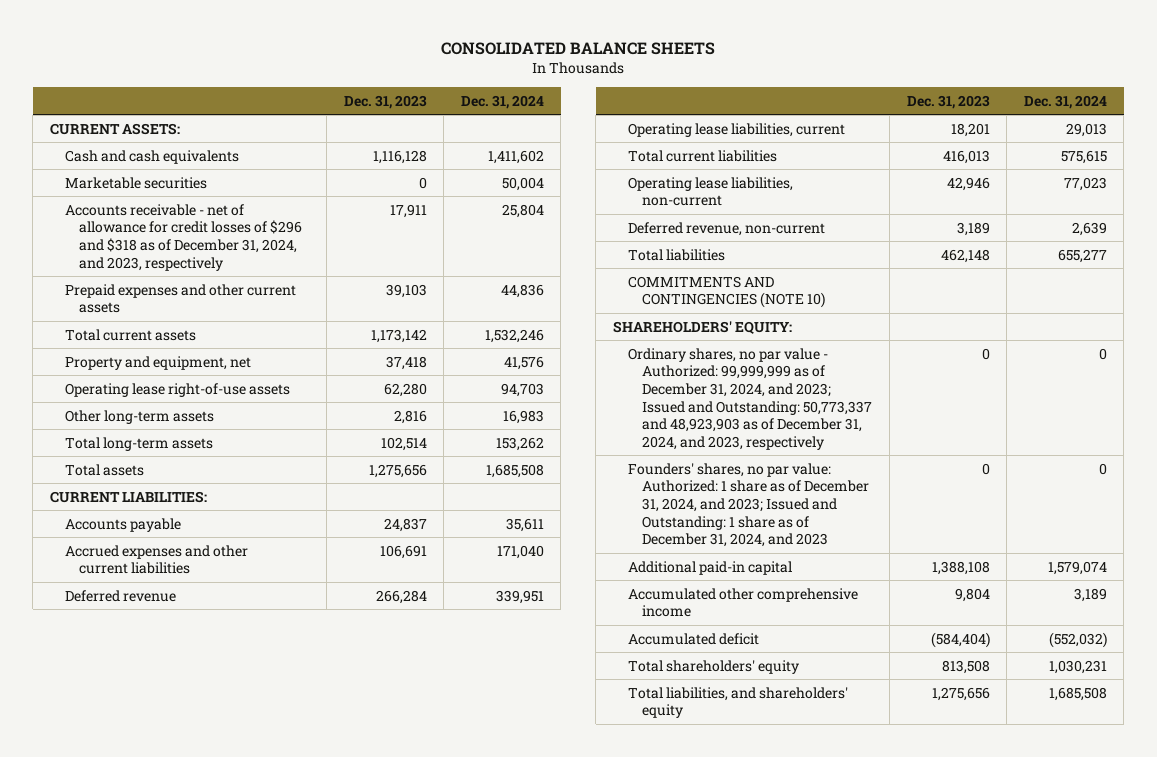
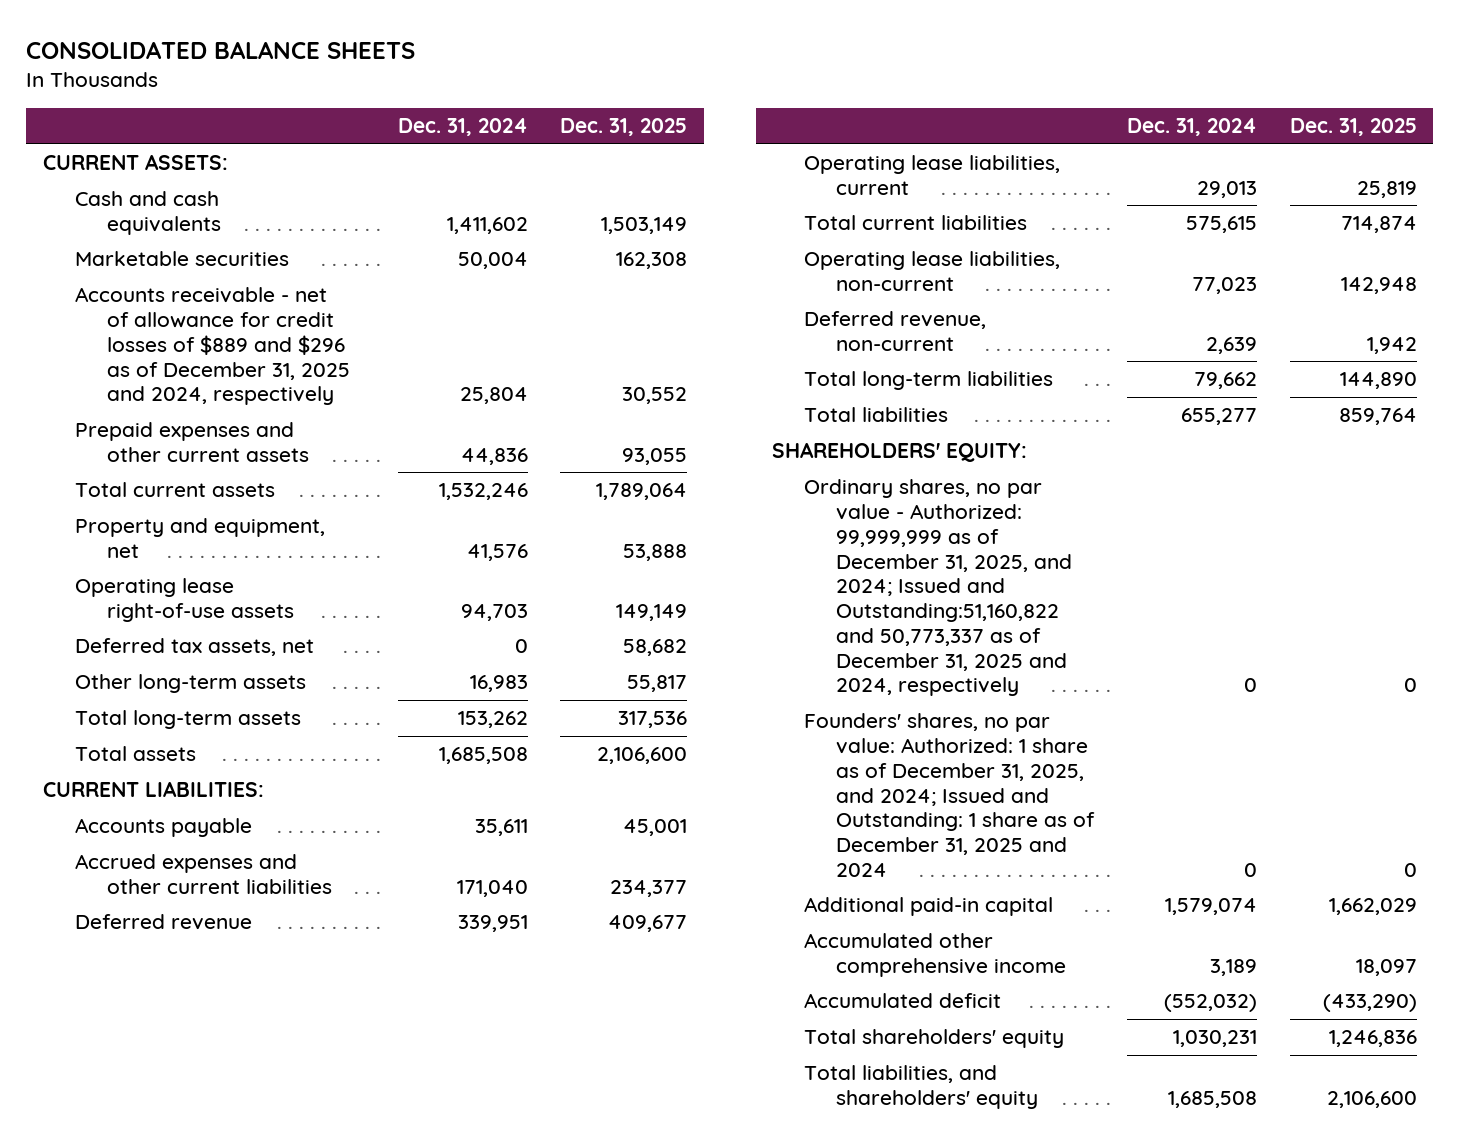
[343,94,427,109] Dec. 31, 2023 -> none
none -> [560,118,688,137] Dec. 31, 2025
[64,203,303,271] Accounts receivable - net of allowance for credit losses of $296 and $318 as of December 31, 2024, and 2023, respectively -> [74,287,350,406] Accounts receivable - net of allowance for credit losses of $889 and $296 as of December 31, 2025 and 2024, respectively
none -> [74,638,314,657] Deferred tax assets, net
none -> [804,371,1054,391] Total long-term liabilities
[627,275,826,309] COMMITMENTS AND CONTINGENCIES (NOTE 10) -> none
[627,347,873,450] Ordinary shares, no par value - Authorized: 99,999,999 as of December 31, 2024, and 2023; Issued and Outstanding: 50,773,337 and 48,923,903 as of December 31, 2024, and 2023, respectively -> [804,479,1073,697] Ordinary shares, no par value - Authorized: 99,999,999 as of December 31, 2025, and 2024; Issued and Outstanding:51,160,822 and 50,773,337 as of December 31, 2025 and 2024, respectively
[627,462,870,548] Founders' shares, no par value: Authorized: 1 share as of December 31, 2024, and 2023; Issued and Outstanding: 1 share as of December 31, 2024, and 2023 -> [804,713,1096,877] Founders' shares, no par value: Authorized: 1 share as of December 31, 2025, and 2024; Issued and Outstanding: 1 share as of December 31, 2025 and 2024

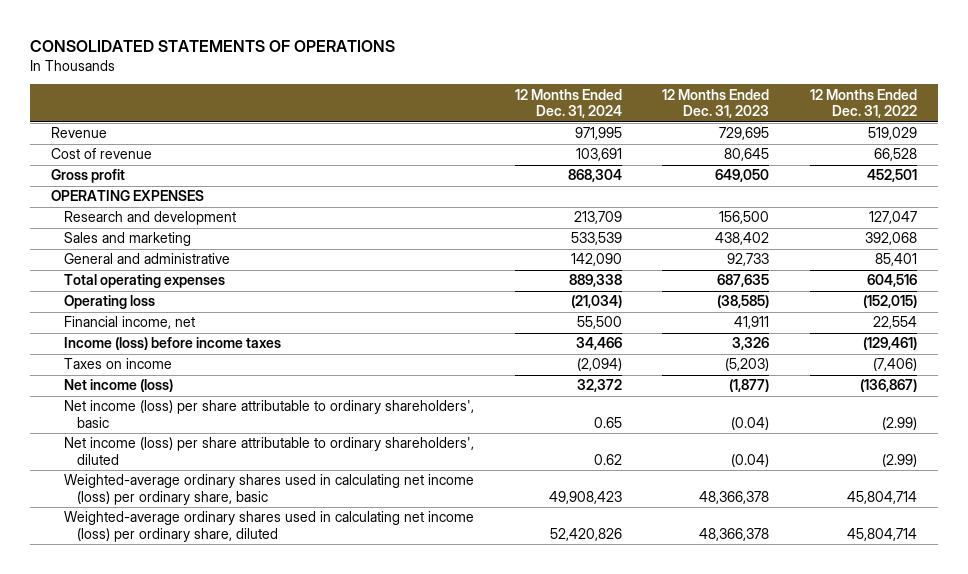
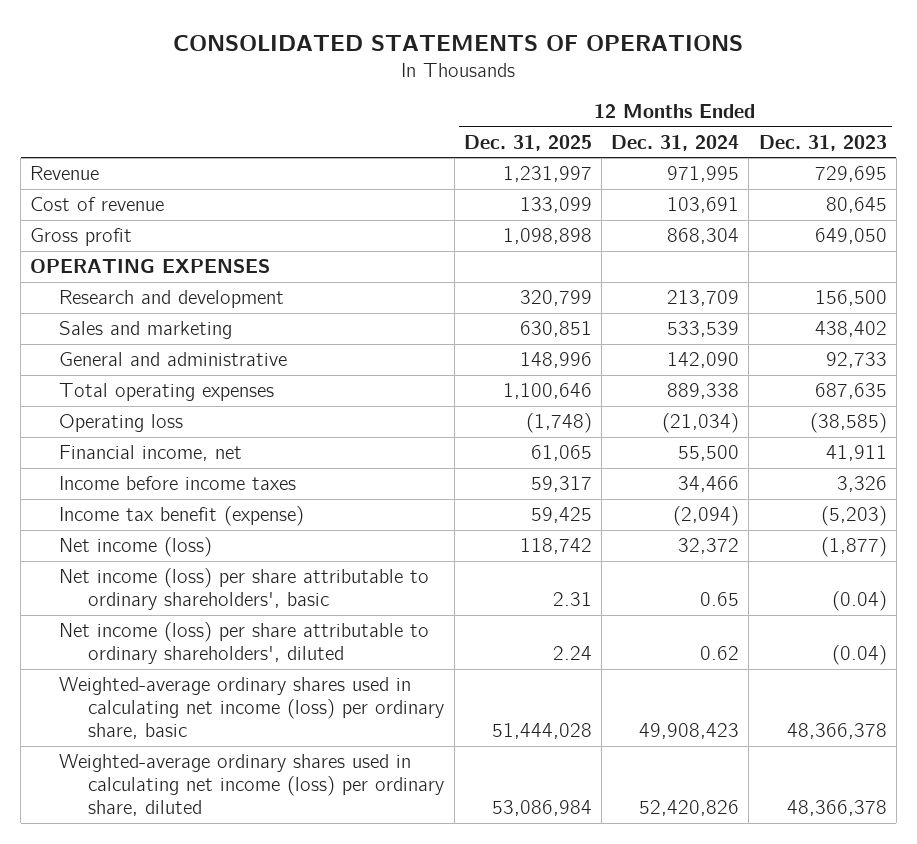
[810,88,918,119] 12 Months Ended Dec. 31, 2022 -> none
none -> [463,134,592,151] Dec. 31, 2025
[63,337,281,351] Income (loss) before income taxes -> [59,475,297,490] Income before income taxes
[63,358,172,370] Taxes on income -> [59,505,305,526] Income tax benefit (expense)

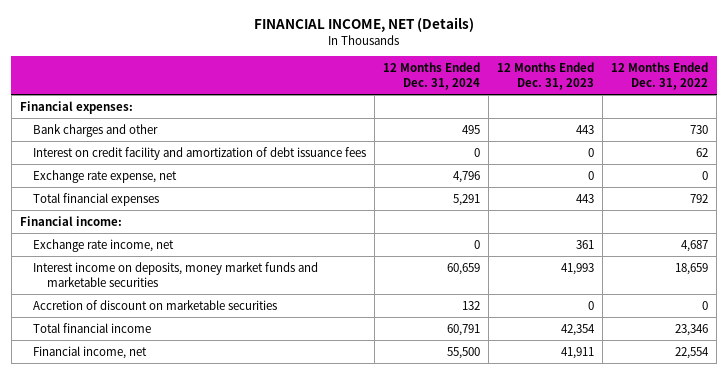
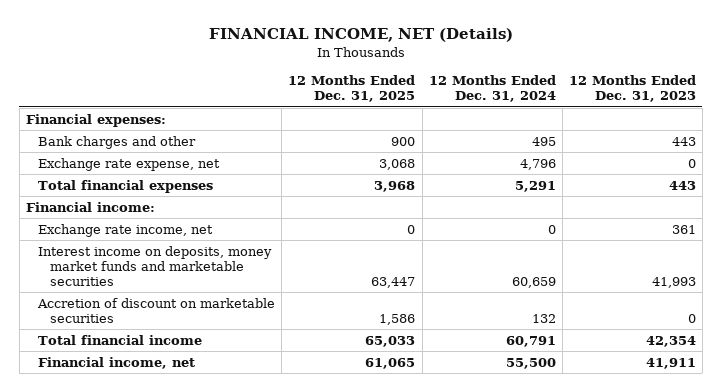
[611,61,709,90] 12 Months Ended Dec. 31, 2022 -> none
none -> [288,75,416,103] 12 Months Ended Dec. 31, 2025
[33,146,367,160] Interest on credit facility and amortization of debt issuance fees -> none

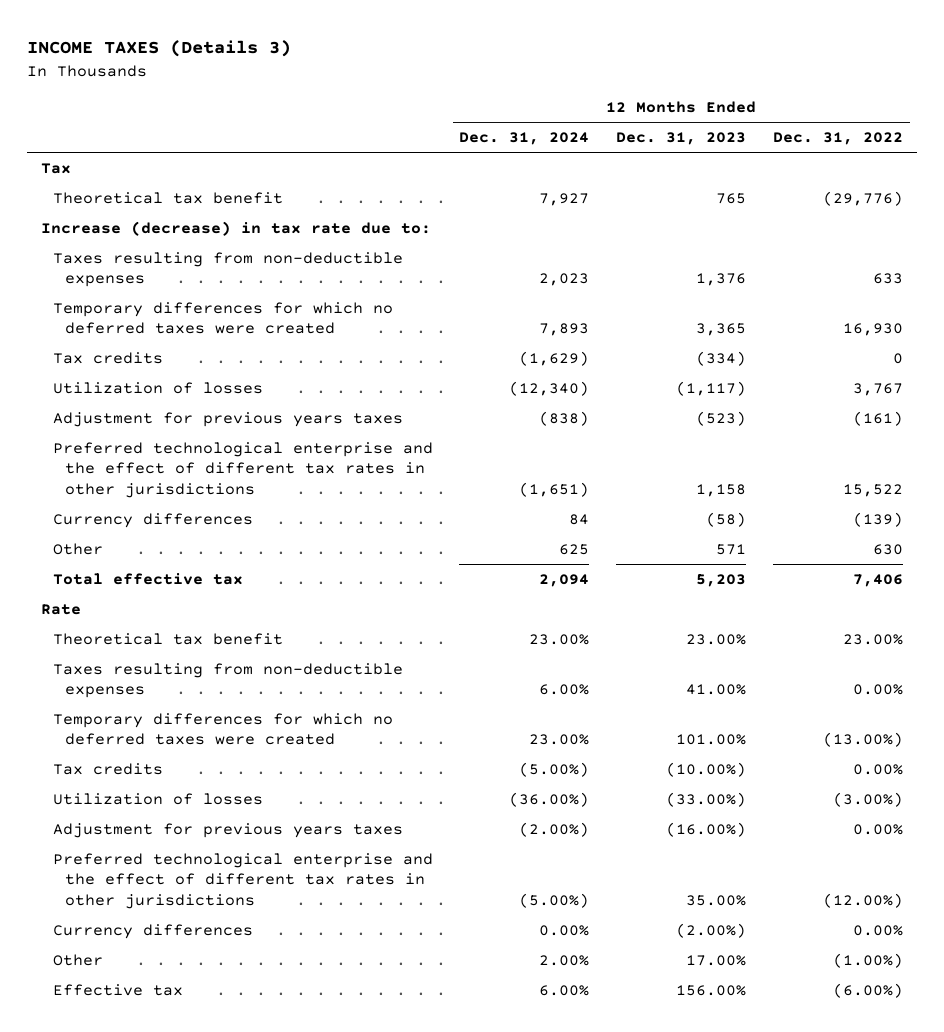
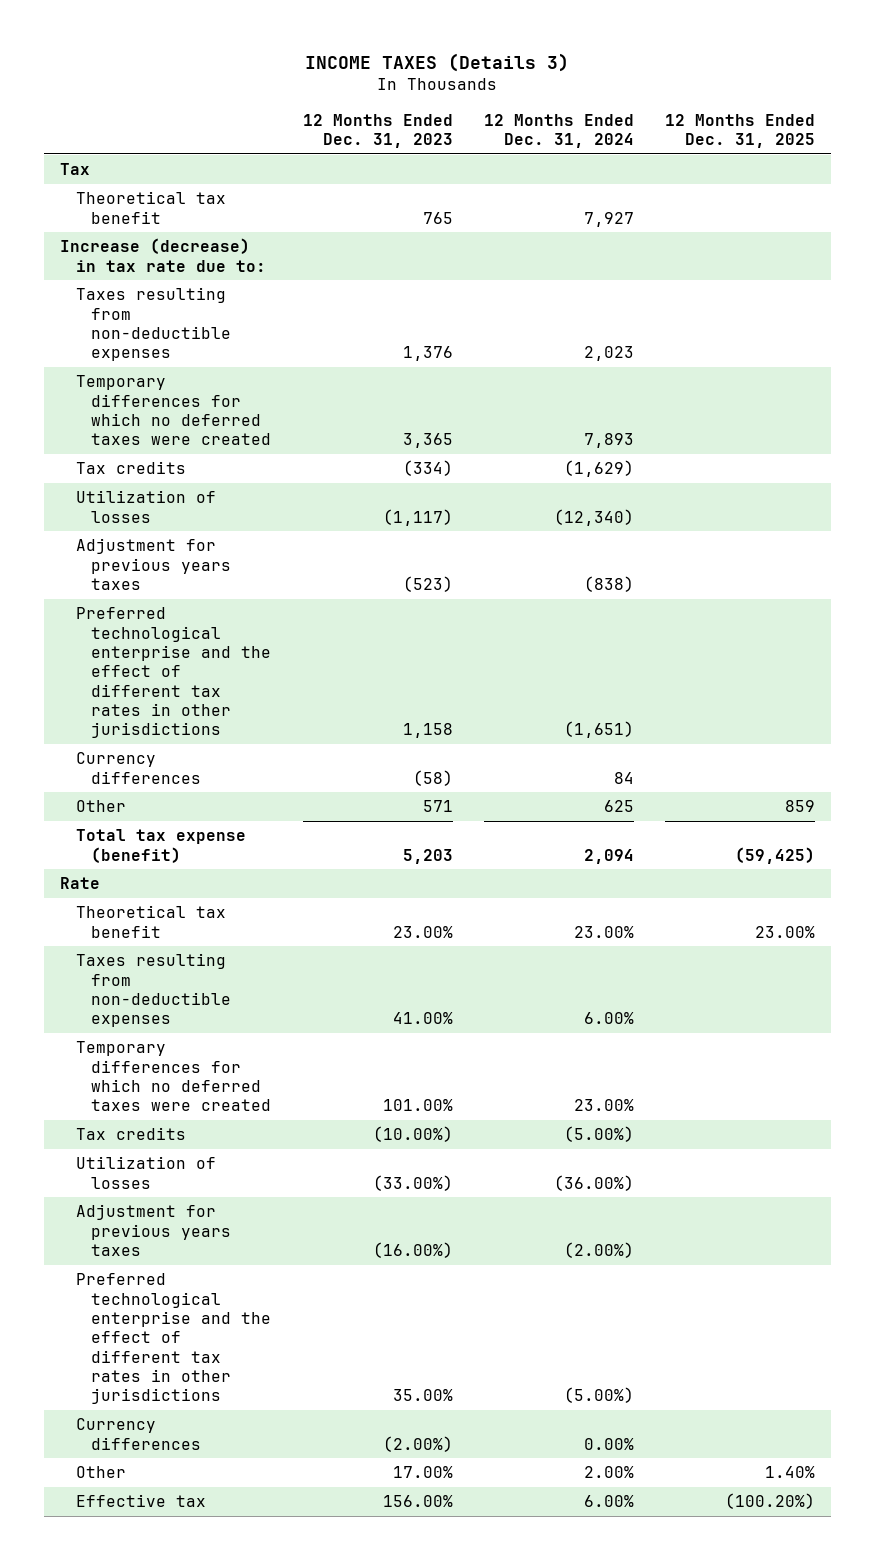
[773,132,904,146] Dec. 31, 2022 -> none
none -> [664,113,815,149] 12 Months Ended Dec. 31, 2025
[52,572,243,585] Total effective tax -> [75,829,246,863] Total tax expense (benefit)

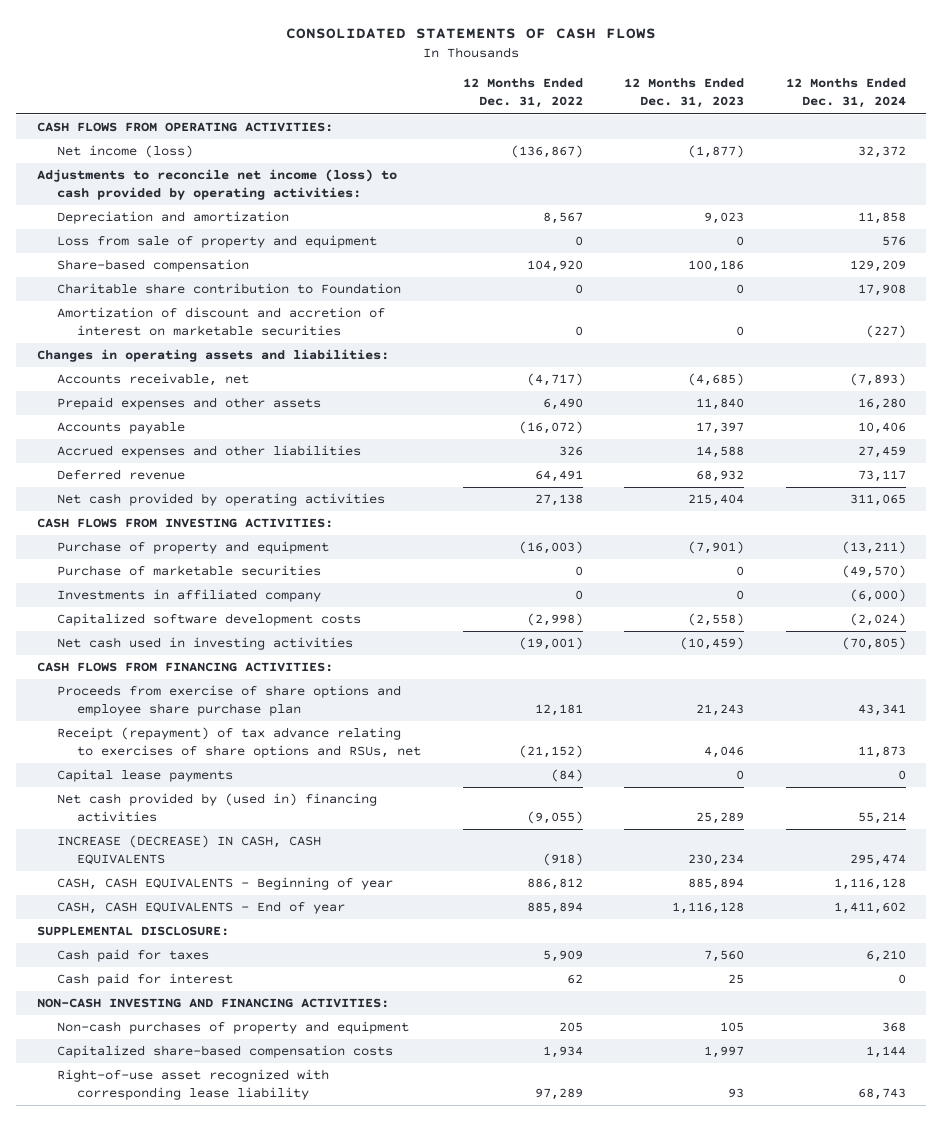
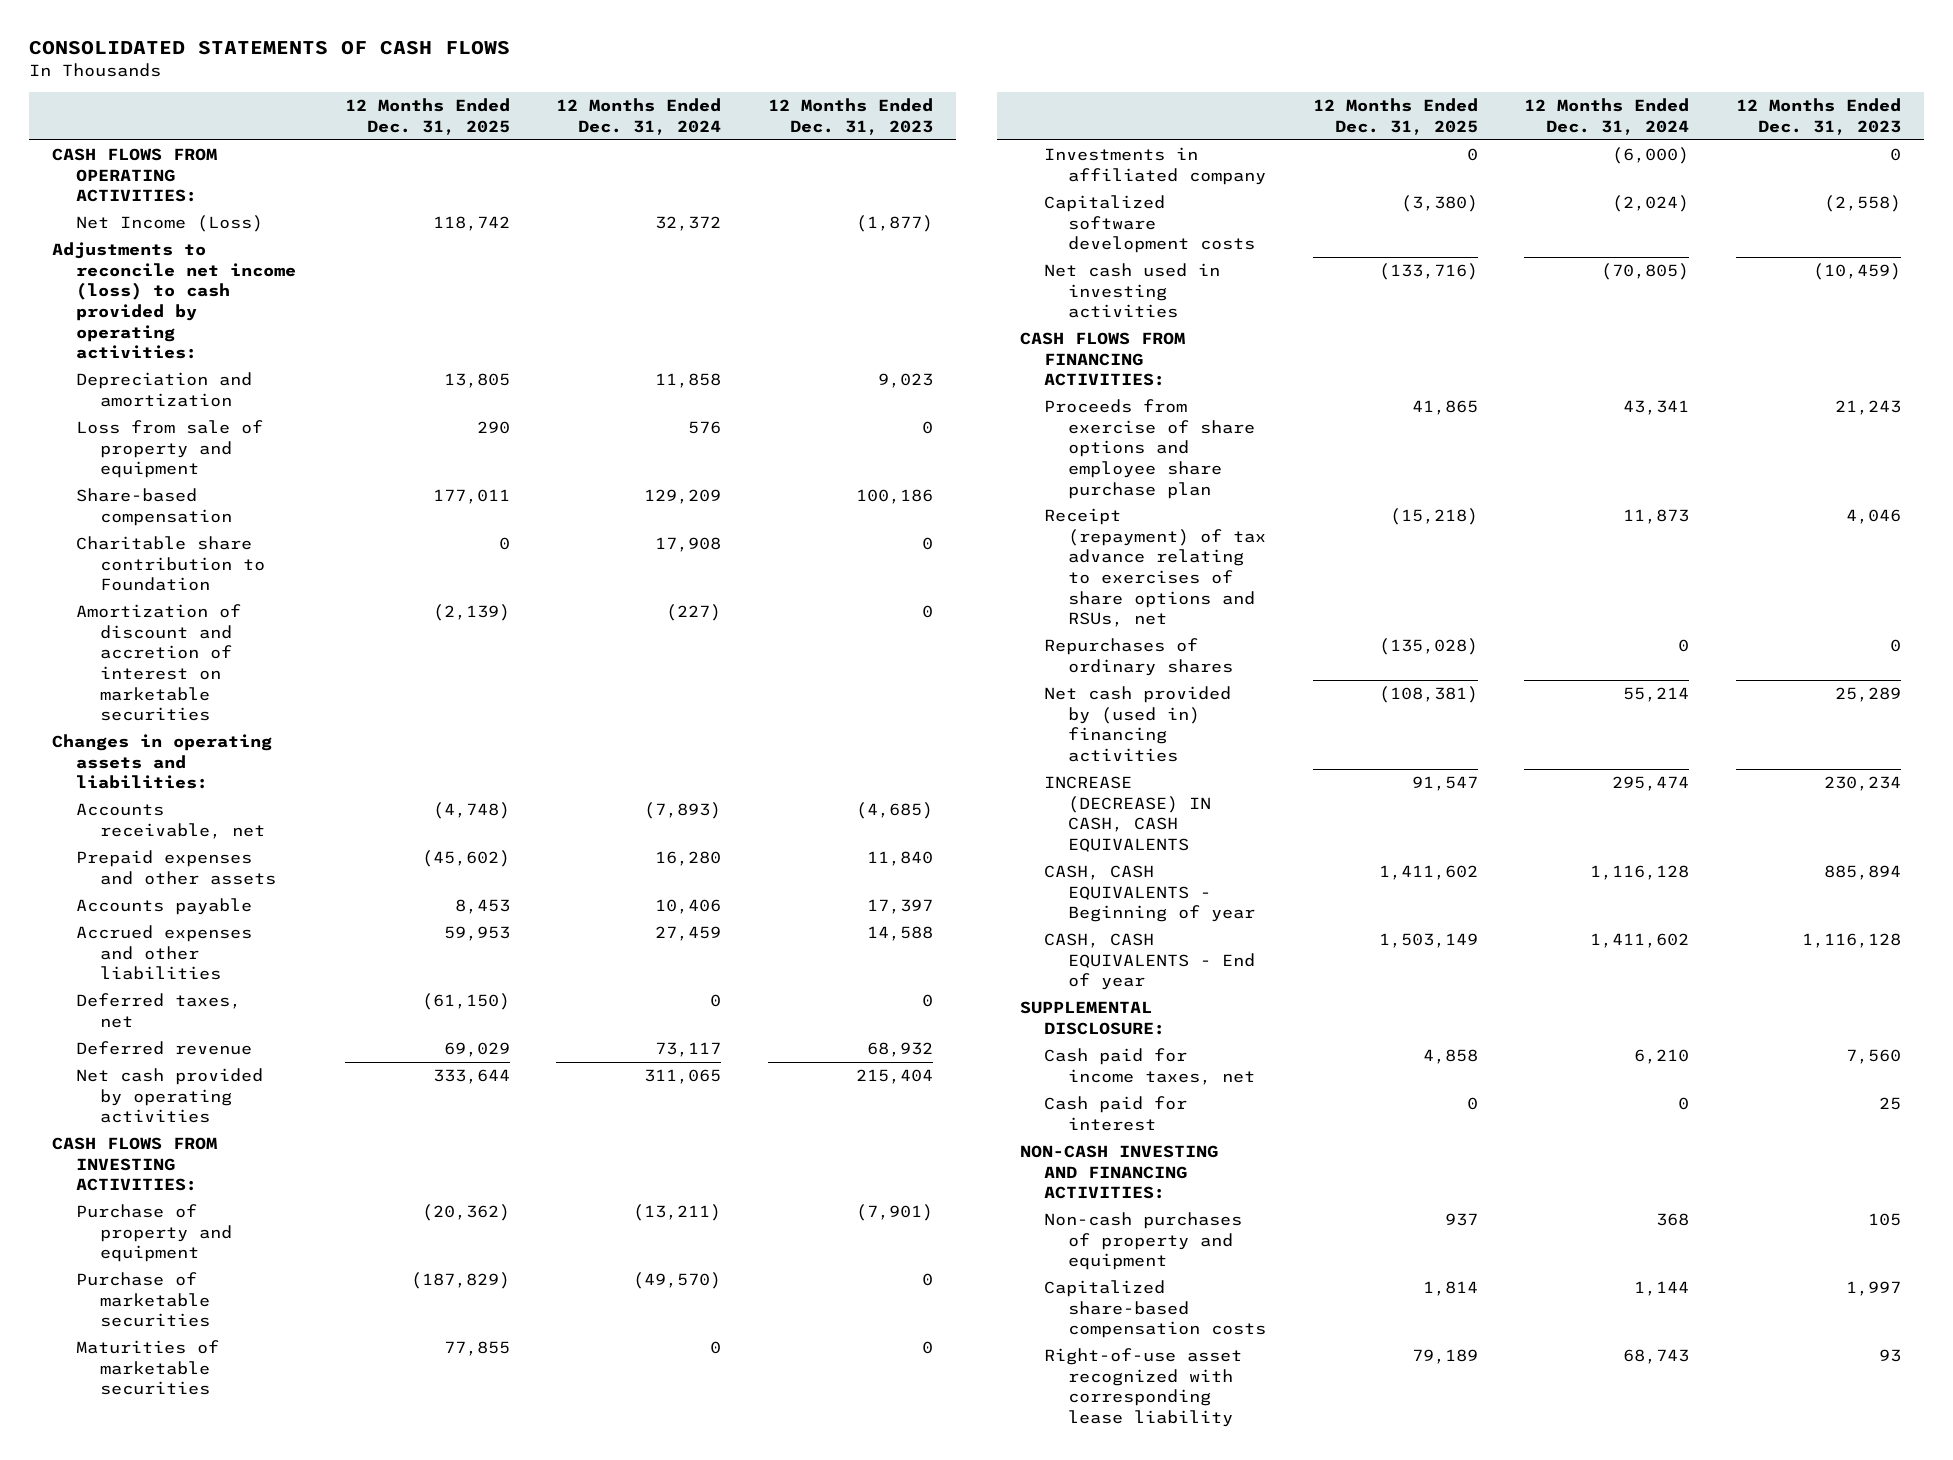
[462,78,583,109] 12 Months Ended Dec. 31, 2022 -> none
none -> [344,98,510,136] 12 Months Ended Dec. 31, 2025
[57,145,194,159] Net income (loss) -> [76,215,264,233] Net Income (Loss)
none -> [76,993,242,1028] Deferred taxes, net
none -> [76,1340,220,1396] Maturities of marketable securities
[57,769,234,783] Capital lease payments -> none
none -> [1044,638,1234,676] Repurchases of ordinary shares
[57,949,210,963] Cash paid for taxes -> [1044,1048,1256,1085] Cash paid for income taxes, net

